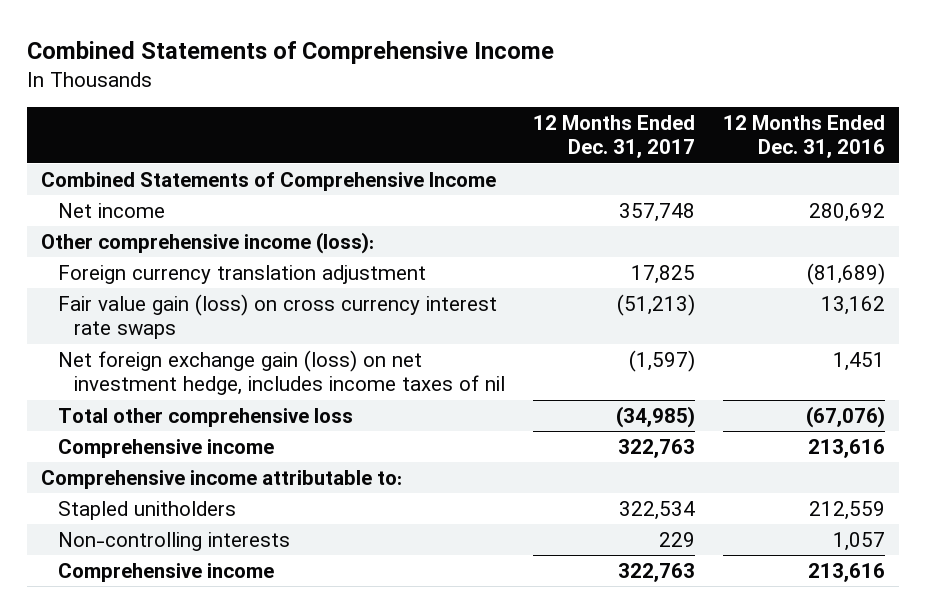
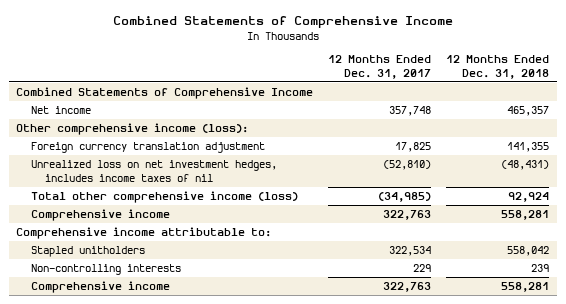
[723,115,886,159] 12 Months Ended Dec. 31, 2016 -> none
none -> [446,55,550,79] 12 Months Ended Dec. 31, 2018
[57,293,497,340] Fair value gain (loss) on cross currency interest rate swaps -> none
[57,349,505,396] Net foreign exchange gain (loss) on net investment hedge, includes income taxes of nil -> [30,160,277,182] Unrealized loss on net investment hedges, includes income taxes of nil
[629,349,696,372] (1,597) -> [383,160,432,171] (52,810)
[57,407,353,427] Total other comprehensive loss -> [30,191,298,204] Total other comprehensive income (loss)

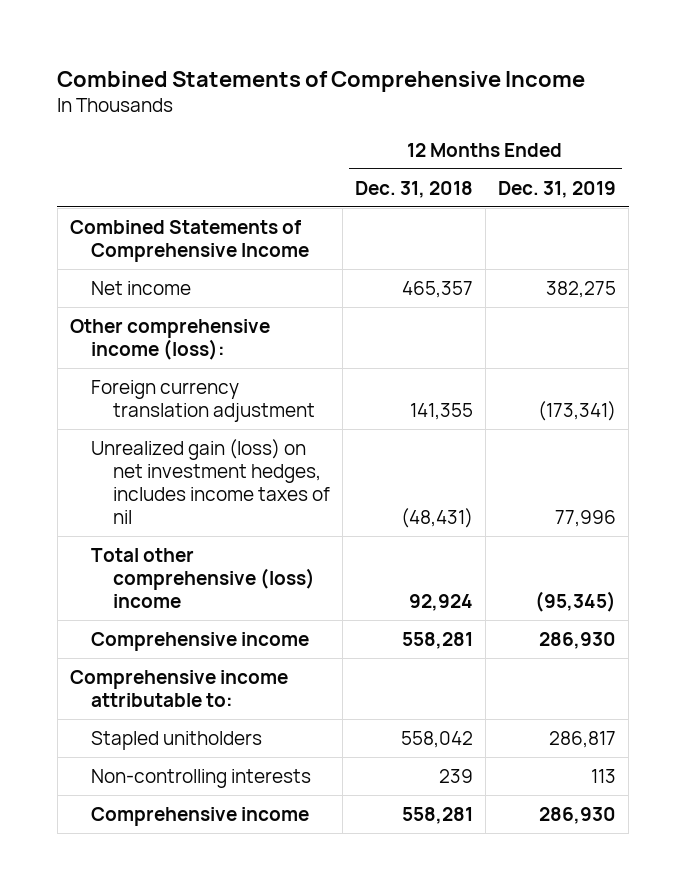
[328,55,432,79] 12 Months Ended Dec. 31, 2017 -> none
none -> [498,180,617,198] Dec. 31, 2019
[30,160,277,182] Unrealized loss on net investment hedges, includes income taxes of nil -> [91,438,330,524] Unrealized gain (loss) on net investment hedges, includes income taxes of nil
[30,191,298,204] Total other comprehensive income (loss) -> [91,547,315,608] Total other comprehensive (loss) income

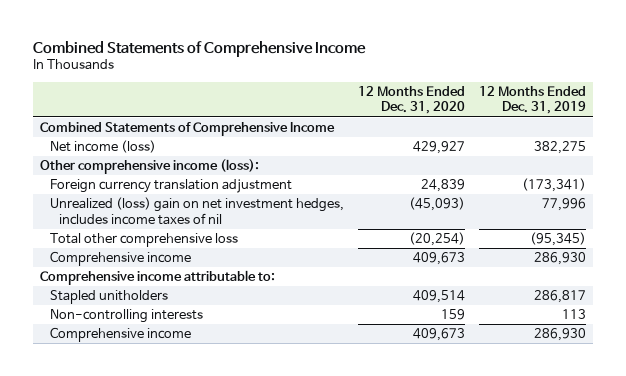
[354,180,473,198] Dec. 31, 2018 -> none
none -> [357,85,465,115] 12 Months Ended Dec. 31, 2020
[91,280,192,295] Net income -> [49,140,156,154] Net income (loss)
[91,438,330,524] Unrealized gain (loss) on net investment hedges, includes income taxes of nil -> [49,197,344,225] Unrealized (loss) gain on net investment hedges, includes income taxes of nil
[91,547,315,608] Total other comprehensive (loss) income -> [49,233,238,248] Total other comprehensive loss

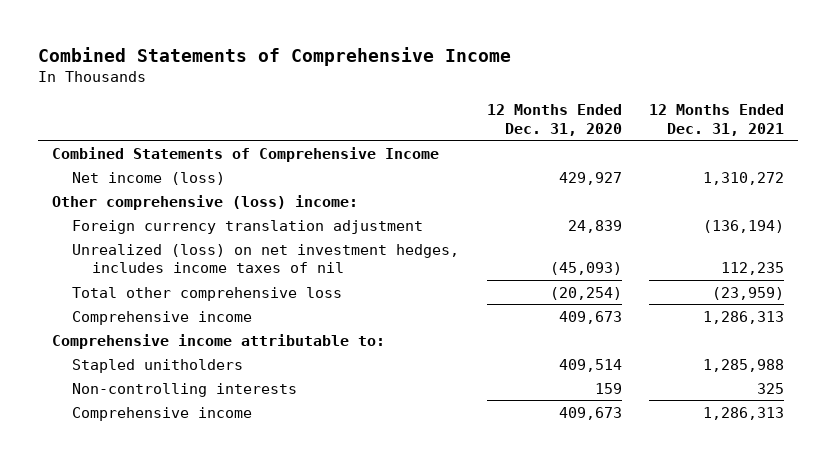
[478,85,586,115] 12 Months Ended Dec. 31, 2019 -> none
none -> [649,104,785,136] 12 Months Ended Dec. 31, 2021
[40,159,260,175] Other comprehensive income (loss): -> [52,194,359,210] Other comprehensive (loss) income:
[49,197,344,225] Unrealized (loss) gain on net investment hedges, includes income taxes of nil -> [71,243,459,274] Unrealized (loss) on net investment hedges, includes income taxes of nil

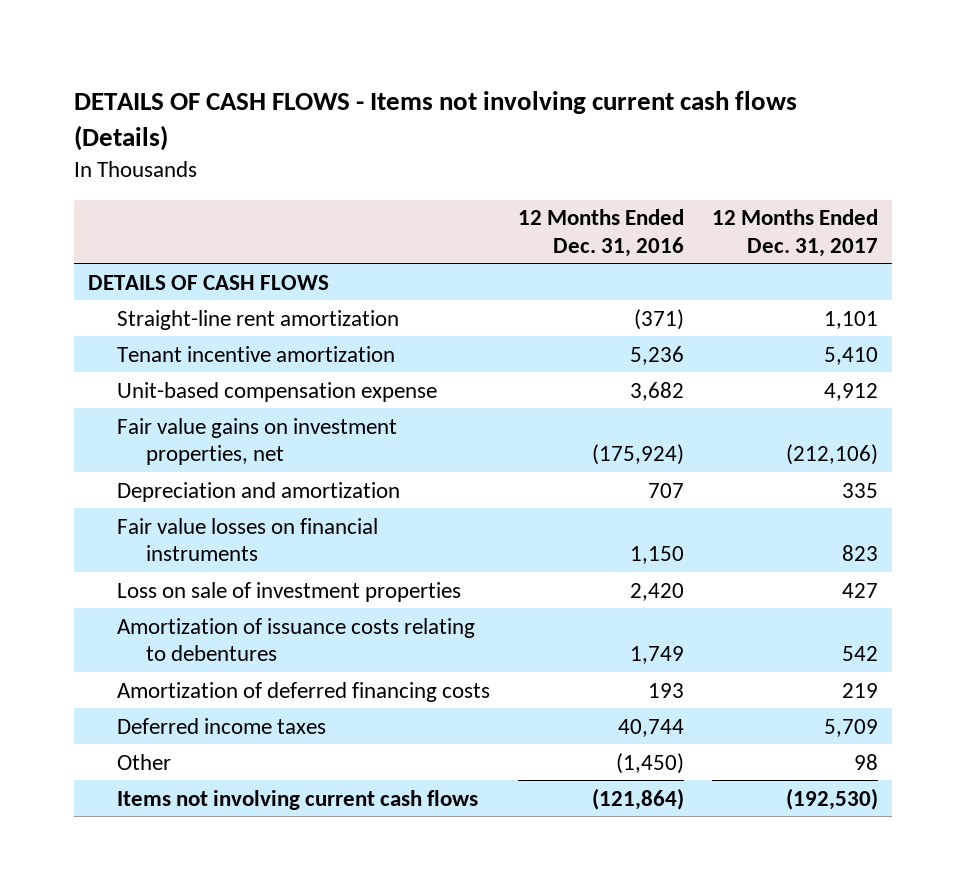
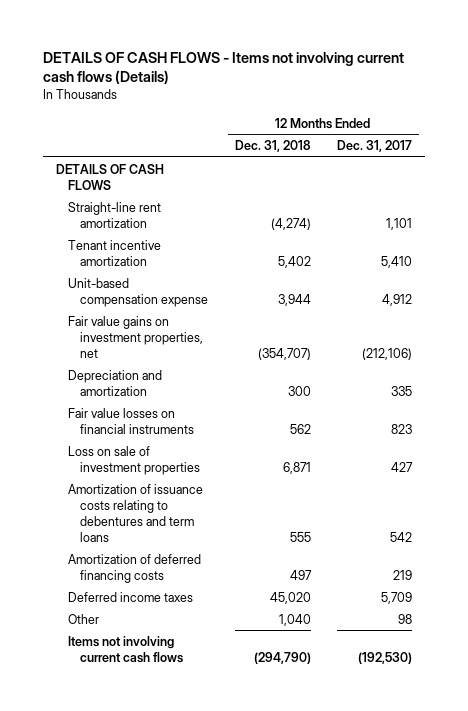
[517,209,684,257] 12 Months Ended Dec. 31, 2016 -> none
none -> [234,140,311,153] Dec. 31, 2018
[117,617,476,662] Amortization of issuance costs relating to debentures -> [68,483,204,542] Amortization of issuance costs relating to debentures and term loans

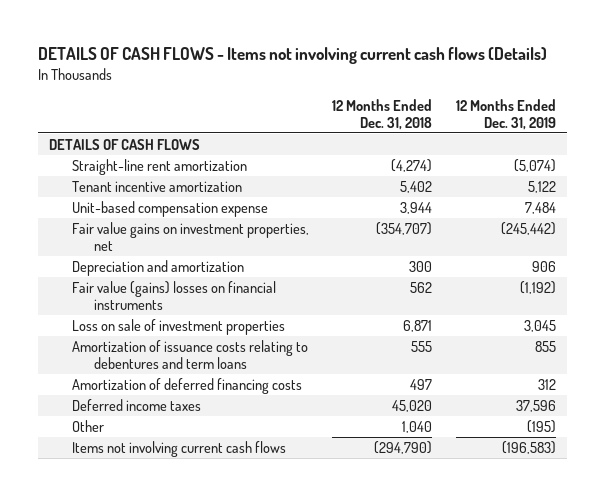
[337,140,413,153] Dec. 31, 2017 -> none
none -> [455,98,556,130] 12 Months Ended Dec. 31, 2019
[68,407,195,434] Fair value losses on financial instruments -> [71,280,276,310] Fair value (gains) losses on financial instruments

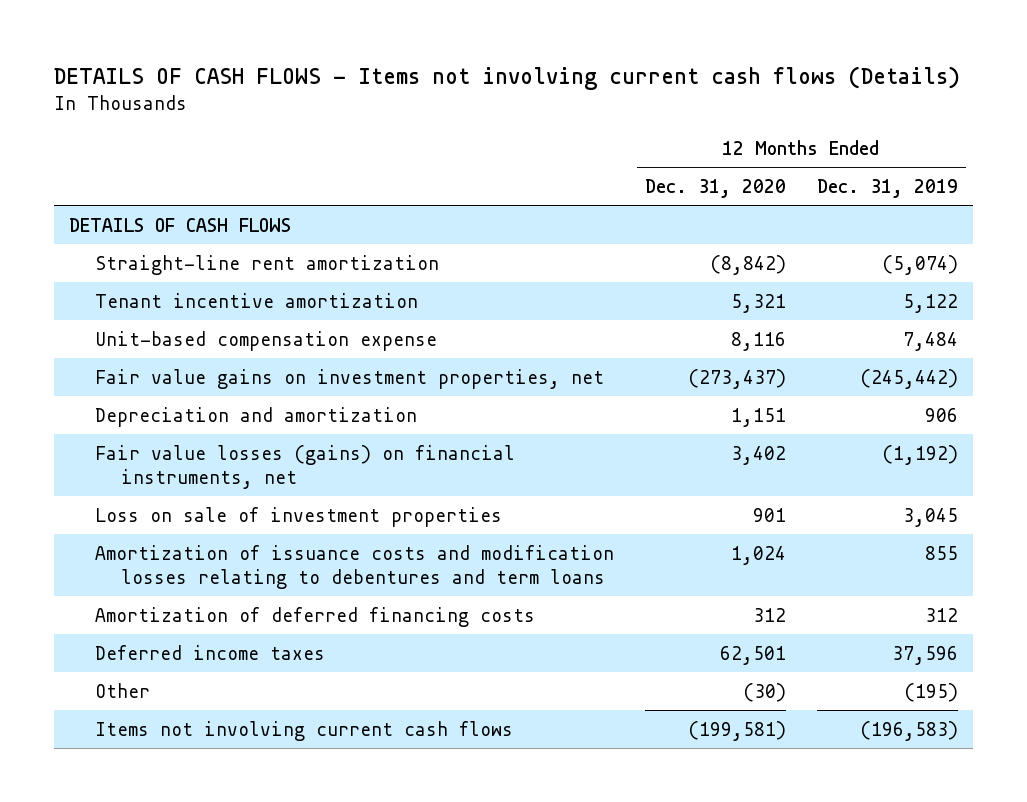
[332,98,433,130] 12 Months Ended Dec. 31, 2018 -> none
none -> [645,178,787,198] Dec. 31, 2020
[71,280,276,310] Fair value (gains) losses on financial instruments -> [95,444,516,489] Fair value losses (gains) on financial instruments, net
[71,339,308,369] Amortization of issuance costs relating to debentures and term loans -> [95,544,615,589] Amortization of issuance costs and modification losses relating to debentures and term loans

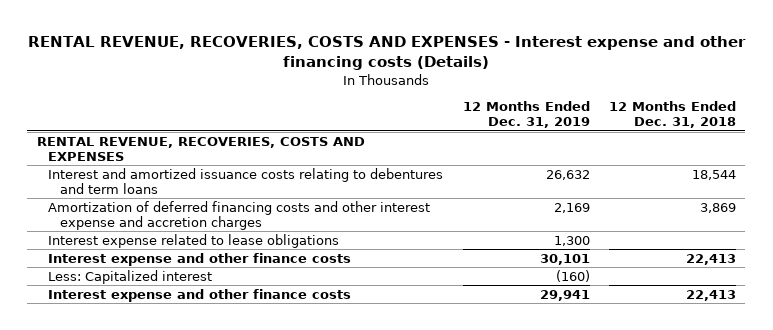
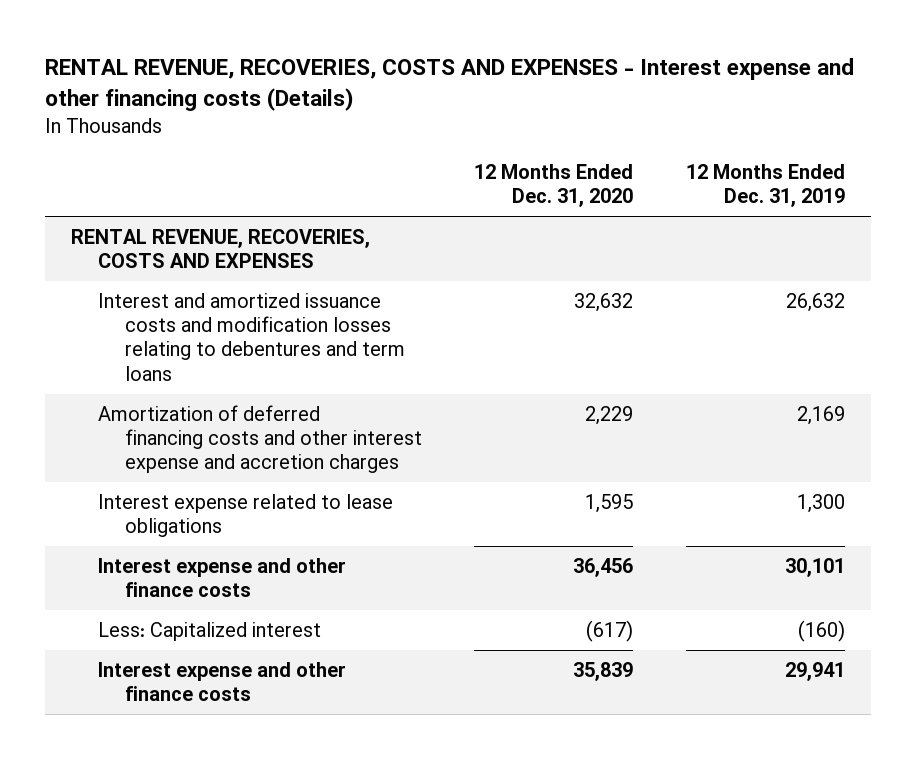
[608,101,736,129] 12 Months Ended Dec. 31, 2018 -> none
none -> [474,164,634,208] 12 Months Ended Dec. 31, 2020
[48,167,444,194] Interest and amortized issuance costs relating to debentures and term loans -> [97,292,406,381] Interest and amortized issuance costs and modification losses relating to debentures and term loans

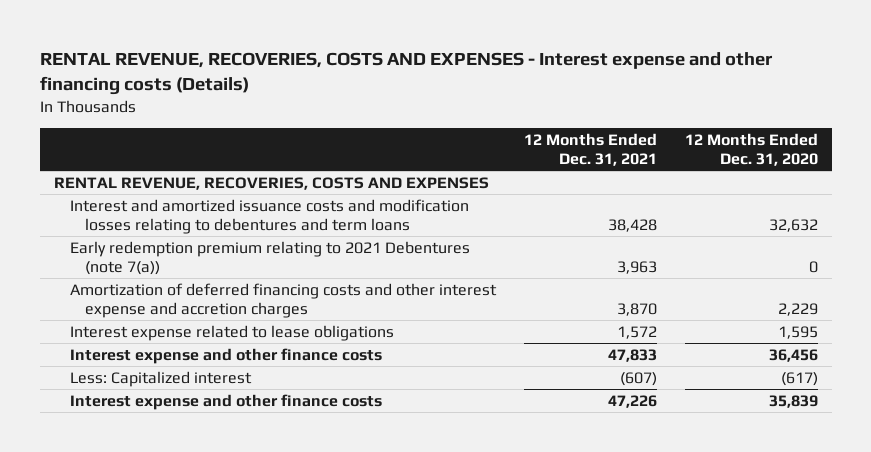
[685,164,845,208] 12 Months Ended Dec. 31, 2019 -> none
none -> [523,132,657,166] 12 Months Ended Dec. 31, 2021
none -> [69,240,470,276] Early redemption premium relating to 2021 Debentures (note 7(a))

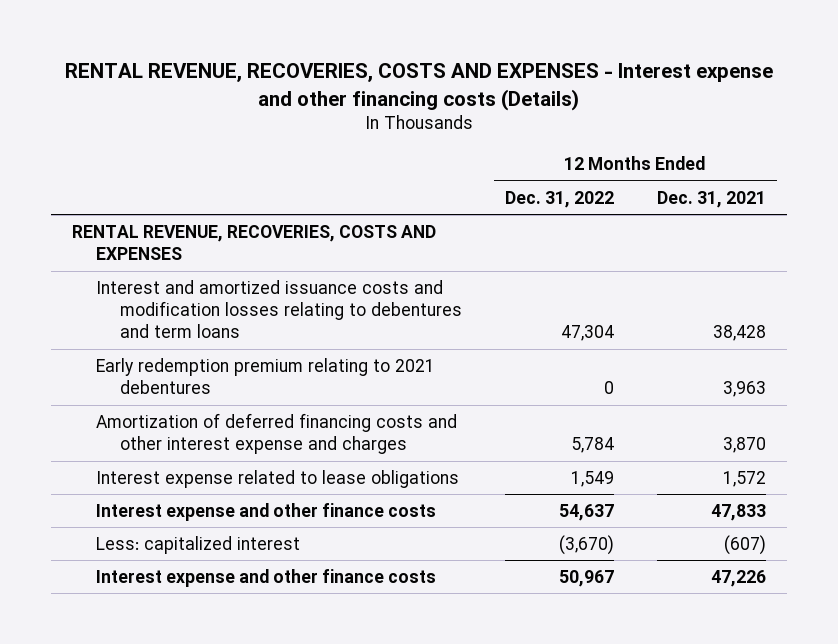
[684,132,818,166] 12 Months Ended Dec. 31, 2020 -> none
none -> [504,190,614,208] Dec. 31, 2022
[69,240,470,276] Early redemption premium relating to 2021 Debentures (note 7(a)) -> [95,358,435,395] Early redemption premium relating to 2021 debentures
[69,282,497,319] Amortization of deferred financing costs and other interest expense and accretion charges -> [95,413,457,455] Amortization of deferred financing costs and other interest expense and charges
[69,370,252,387] Less: Capitalized interest -> [95,536,300,555] Less: capitalized interest

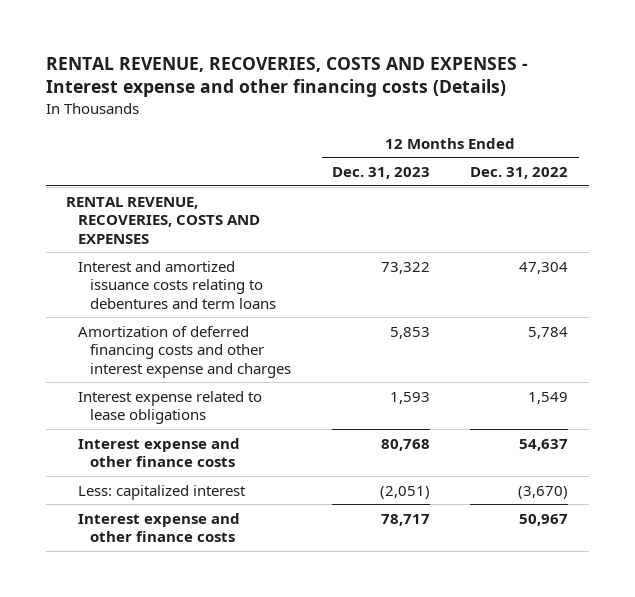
[656,190,766,208] Dec. 31, 2021 -> none
none -> [331,167,430,180] Dec. 31, 2023
[95,358,435,395] Early redemption premium relating to 2021 debentures -> none
[95,280,462,339] Interest and amortized issuance costs and modification losses relating to debentures and term loans -> [78,260,277,309] Interest and amortized issuance costs relating to debentures and term loans

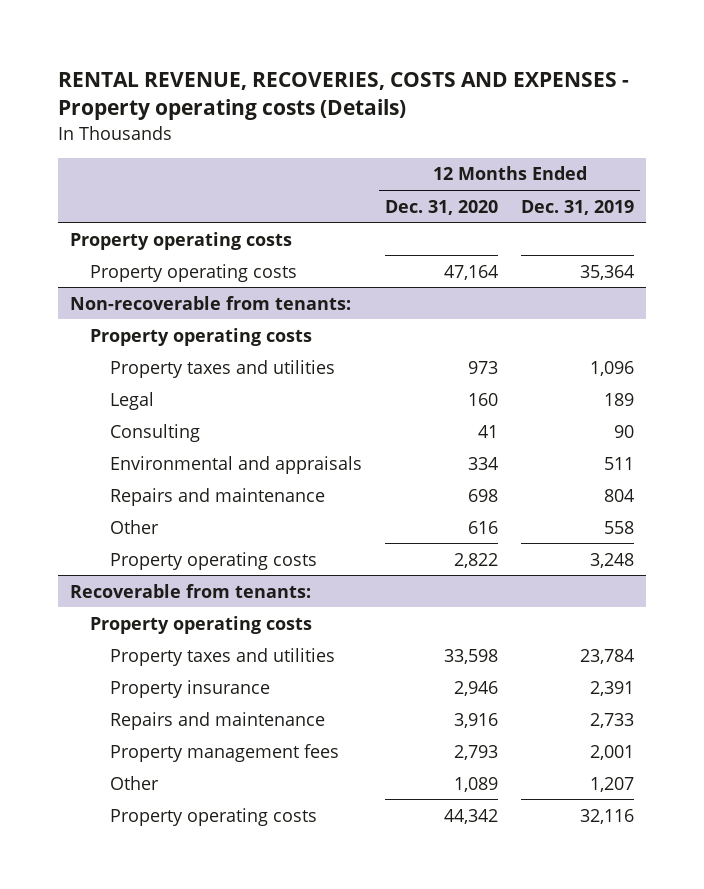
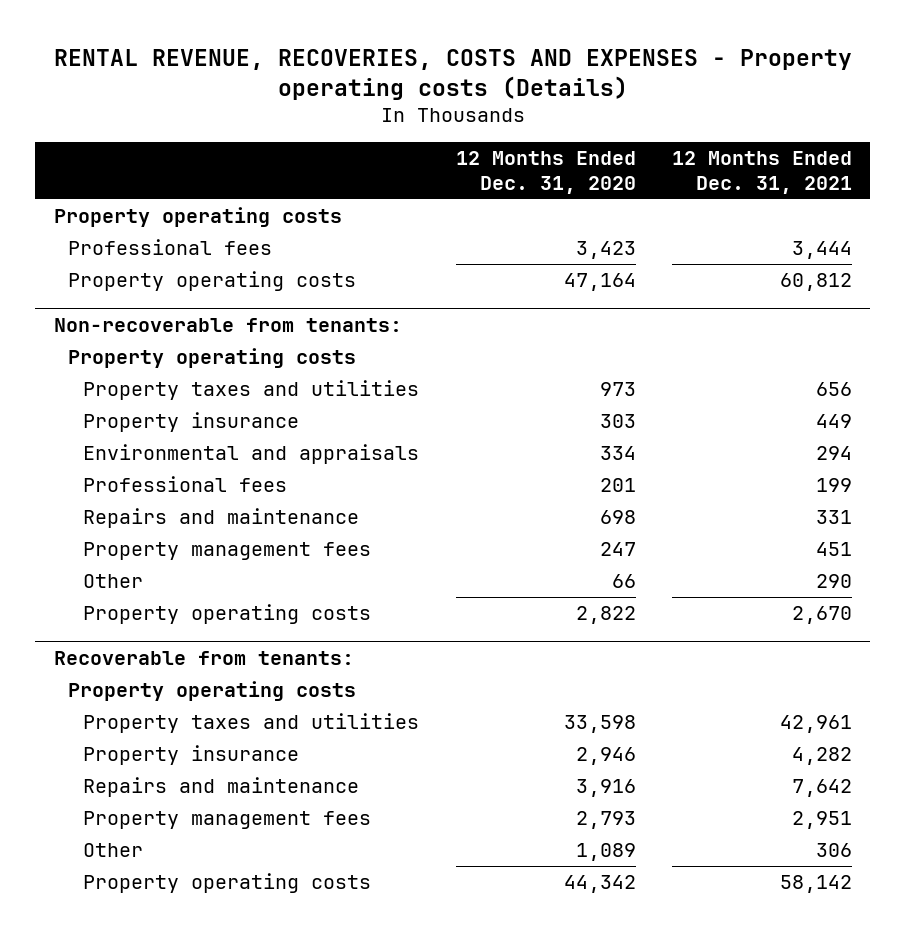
[521,199,635,215] Dec. 31, 2019 -> none
none -> [671,150,852,194] 12 Months Ended Dec. 31, 2021
none -> [68,239,273,256] Professional fees
[109,391,154,410] Legal -> none
[109,423,200,442] Consulting -> none
none -> [83,412,300,433] Property insurance
none -> [83,476,288,493] Professional fees
none -> [83,542,372,561] Property management fees
[468,520,499,534] 616 -> [611,574,636,589] 66

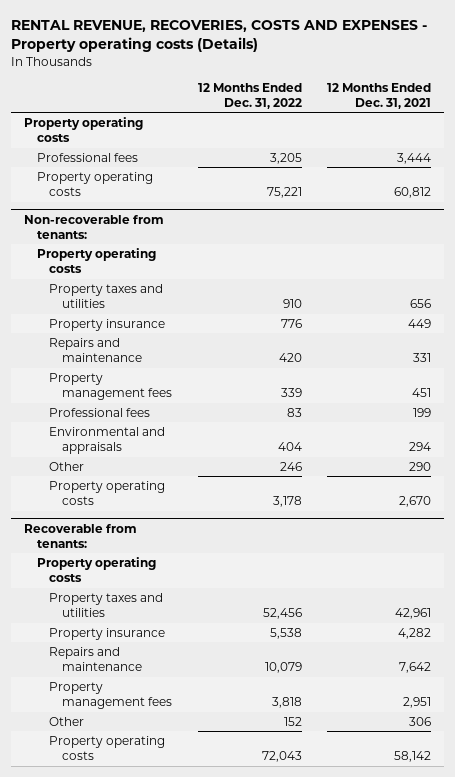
[455,150,636,194] 12 Months Ended Dec. 31, 2020 -> none
none -> [197,82,302,110] 12 Months Ended Dec. 31, 2022
[83,476,288,493] Professional fees -> [49,407,151,417] Professional fees
[83,444,420,465] Environmental and appraisals -> [49,426,166,455] Environmental and appraisals

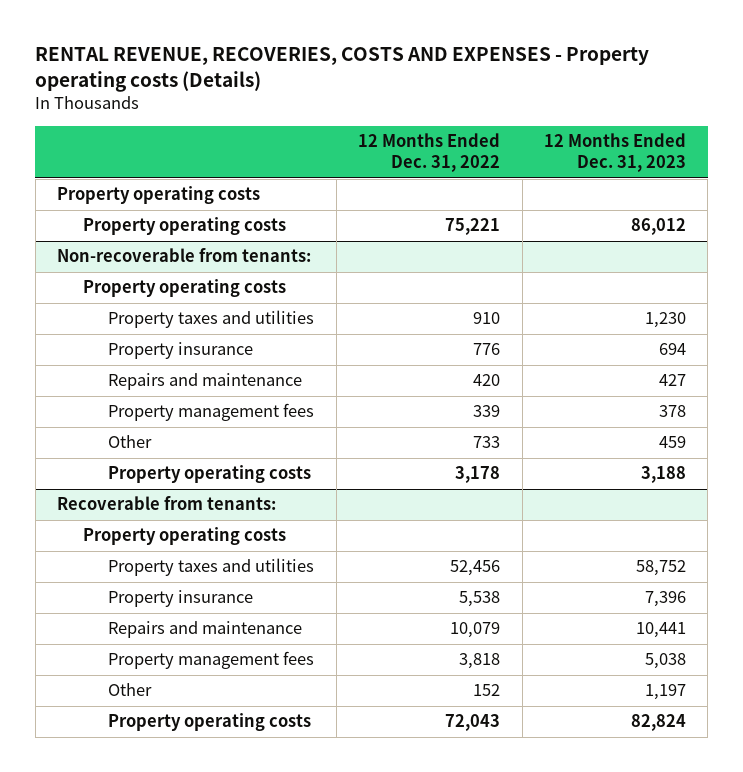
[327,82,432,110] 12 Months Ended Dec. 31, 2021 -> none
none -> [543,132,686,173] 12 Months Ended Dec. 31, 2023
[36,152,138,162] Professional fees -> none
[49,407,151,417] Professional fees -> none
[49,426,166,455] Environmental and appraisals -> none
[279,461,302,471] 246 -> [473,436,501,449] 733

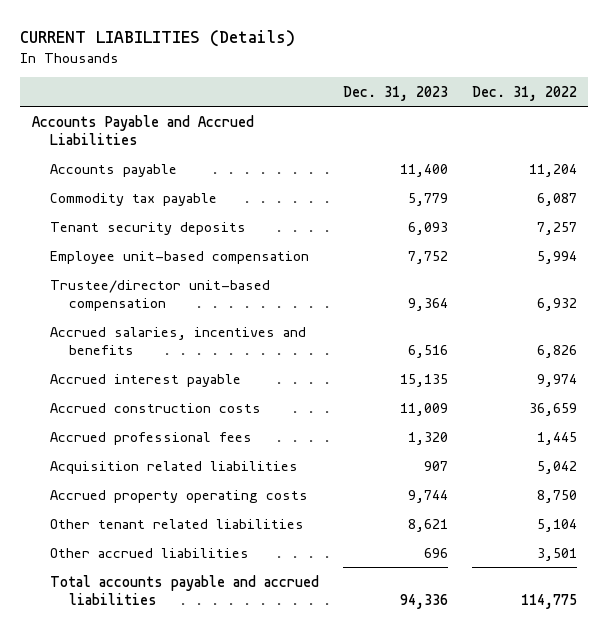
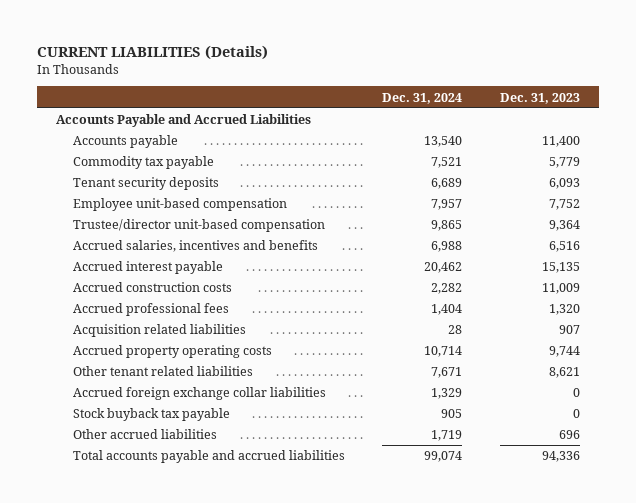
[471,85,577,101] Dec. 31, 2022 -> none
none -> [382,92,463,104] Dec. 31, 2024
none -> [72,387,326,401] Accrued foreign exchange collar liabilities
none -> [72,408,230,422] Stock buyback tax payable

